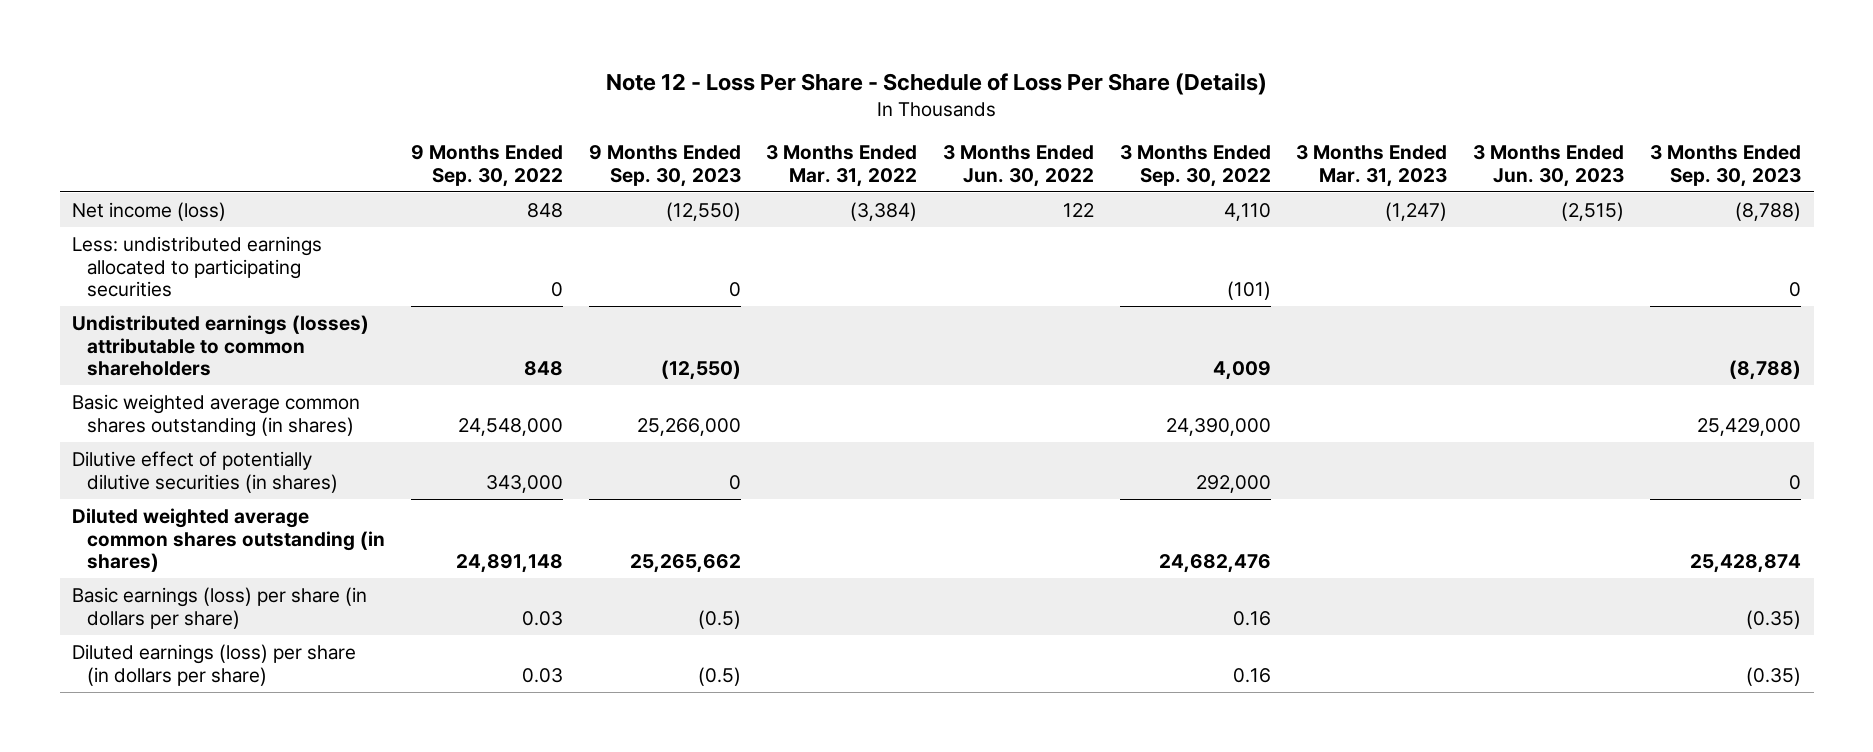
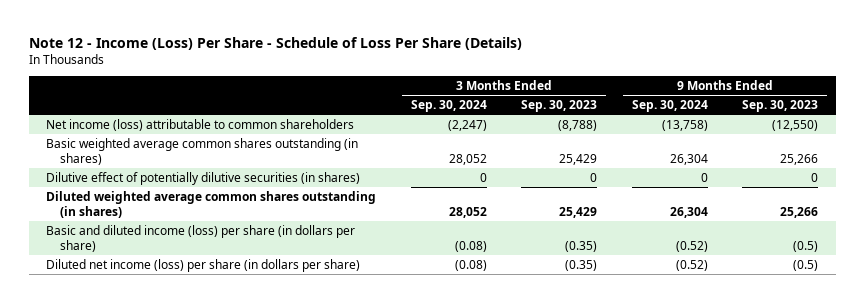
[605,72,1267,95] Note 12 - Loss Per Share - Schedule of Loss Per Share (Details) -> [29,36,523,50] Note 12 - Income (Loss) Per Share - Schedule of Loss Per Share (Details)
[410,145,563,187] 9 Months Ended Sep. 30, 2022 -> none
[766,145,918,187] 3 Months Ended Mar. 31, 2022 -> none
[943,145,1095,187] 3 Months Ended Jun. 30, 2022 -> none
[1119,145,1271,187] 3 Months Ended Sep. 30, 2022 -> none
[1296,145,1448,187] 3 Months Ended Mar. 31, 2023 -> none
[1473,145,1625,187] 3 Months Ended Jun. 30, 2023 -> none
none -> [410,100,487,113] Sep. 30, 2024
none -> [631,100,708,113] Sep. 30, 2024
[72,201,227,221] Net income (loss) -> none
[72,235,323,298] Less: undistributed earnings allocated to participating securities -> none
[72,314,370,377] Undistributed earnings (losses) attributable to common shareholders -> [46,118,355,131] Net income (loss) attributable to common shareholders
[636,417,741,436] 25,266,000 -> [780,154,819,166] 25,266
[1696,417,1801,436] 25,429,000 -> [559,154,598,166] 25,429
[629,554,741,574] 25,265,662 -> [780,207,819,219] 25,266
[1689,554,1801,574] 25,428,874 -> [559,207,598,219] 25,429
[72,586,368,629] Basic earnings (loss) per share (in dollars per share) -> [46,224,356,253] Basic and diluted income (loss) per share (in dollars per share)
[72,643,357,686] Diluted earnings (loss) per share (in dollars per share) -> [46,258,361,272] Diluted net income (loss) per share (in dollars per share)

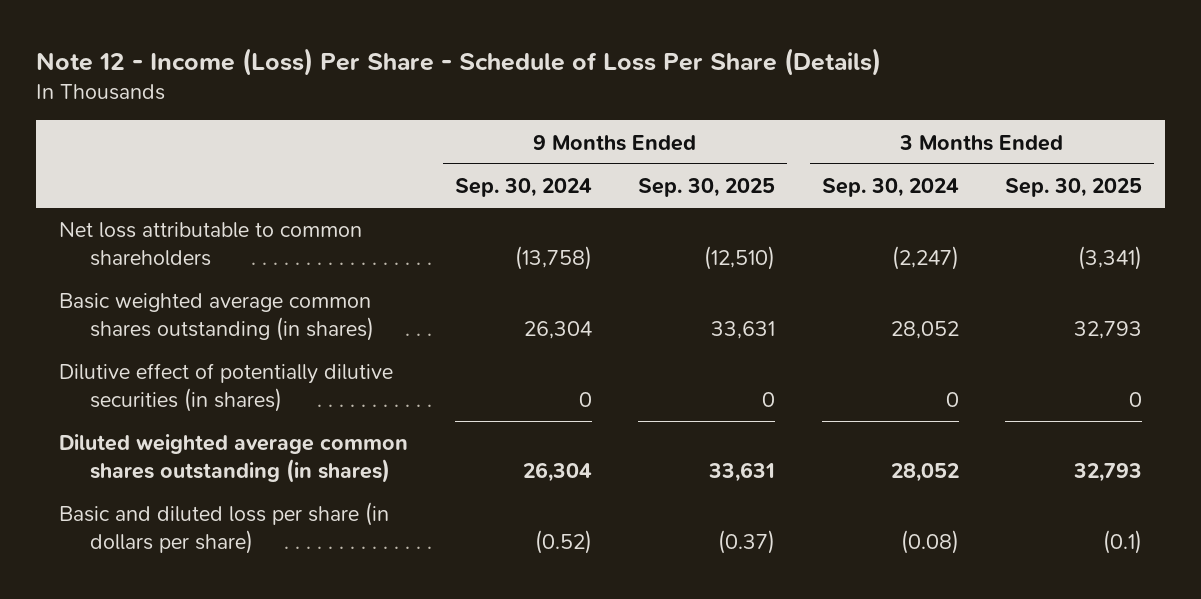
[521,100,598,113] Sep. 30, 2023 -> none
[742,100,819,113] Sep. 30, 2023 -> none
none -> [638,177,776,197] Sep. 30, 2025
none -> [1005,177,1143,197] Sep. 30, 2025
[46,118,355,131] Net income (loss) attributable to common shareholders -> [59,222,363,266] Net loss attributable to common shareholders
[46,258,361,272] Diluted net income (loss) per share (in dollars per share) -> none
[46,224,356,253] Basic and diluted income (loss) per share (in dollars per share) -> [59,502,390,554] Basic and diluted loss per share (in dollars per share)

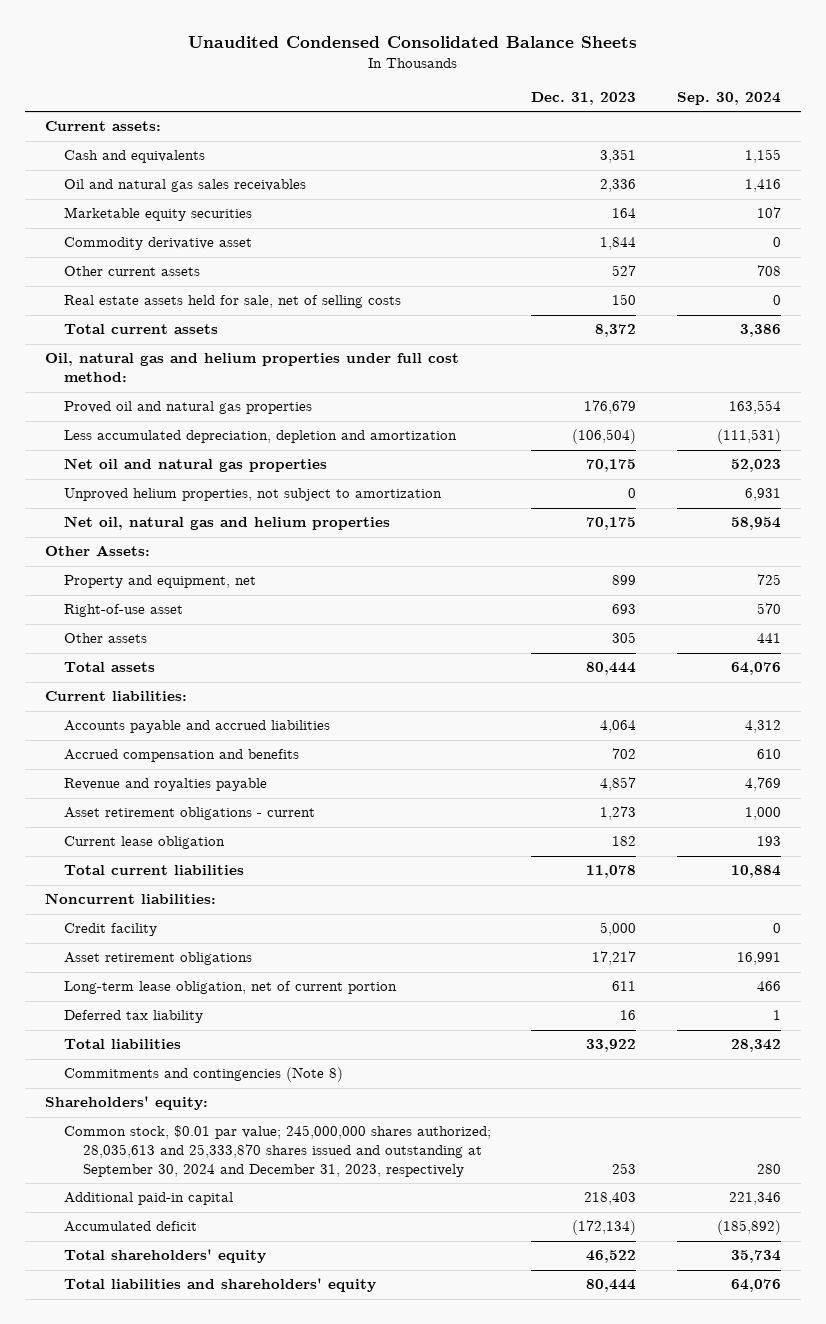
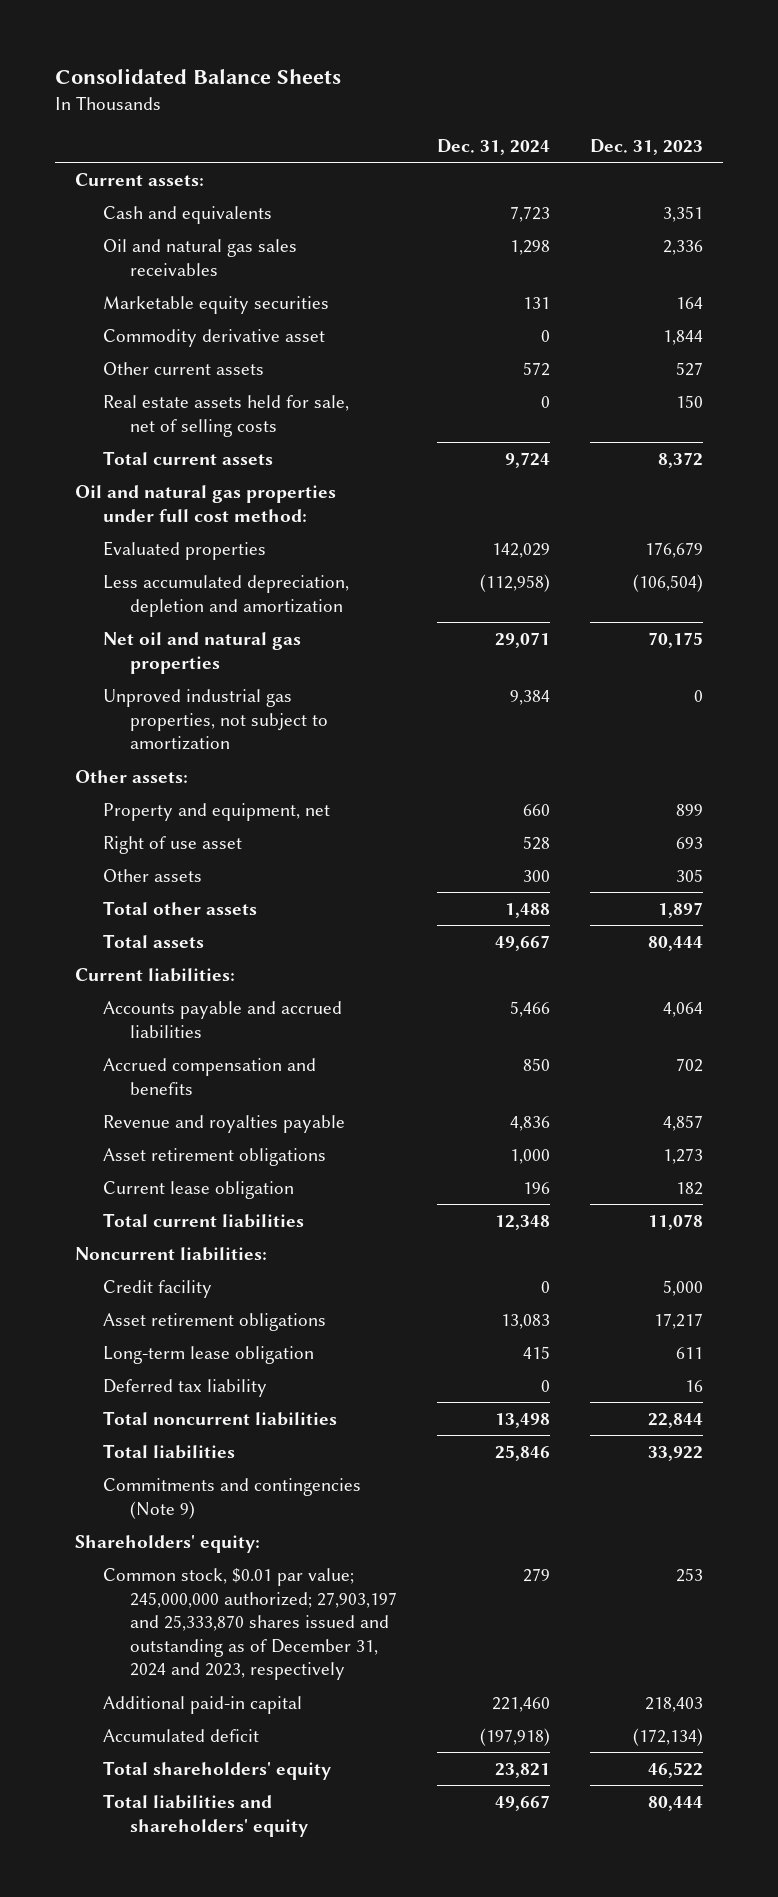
[187,35,637,48] Unaudited Condensed Consolidated Balance Sheets -> [54,68,341,85] Consolidated Balance Sheets
[676,91,781,105] Sep. 30, 2024 -> none
none -> [437,138,551,155] Dec. 31, 2024
[45,353,460,383] Oil, natural gas and helium properties under full cost method: -> [74,484,336,522] Oil and natural gas properties under full cost method:
[64,401,313,415] Proved oil and natural gas properties -> [102,540,266,560] Evaluated properties
[64,516,391,531] Net oil, natural gas and helium properties -> none
[64,488,443,502] Unproved helium properties, not subject to amortization -> [102,688,329,751] Unproved industrial gas properties, not subject to amortization
[45,545,151,557] Other Assets: -> [74,769,188,783] Other assets:
[64,604,184,618] Right-of-use asset -> [102,835,242,854] Right of use asset
none -> [102,900,257,915] Total other assets
[64,807,316,821] Asset retirement obligations - current -> [102,1147,326,1166] Asset retirement obligations
[64,981,398,995] Long-term lease obligation, net of current portion -> [102,1345,314,1364] Long-term lease obligation
none -> [102,1410,337,1426] Total noncurrent liabilities
[64,1067,344,1083] Commitments and contingencies (Note 8) -> [102,1477,361,1519] Commitments and contingencies (Note 9)
[64,1125,492,1177] Common stock, $0.01 par value; 245,000,000 shares authorized; 28,035,613 and 25,333,870 shares issued and outstanding at September 30, 2024 and December 31, 2023, respectively -> [102,1567,398,1681] Common stock, $0.01 par value; 245,000,000 authorized; 27,903,197 and 25,333,870 shares issued and outstanding as of December 31, 2024 and 2023, respectively

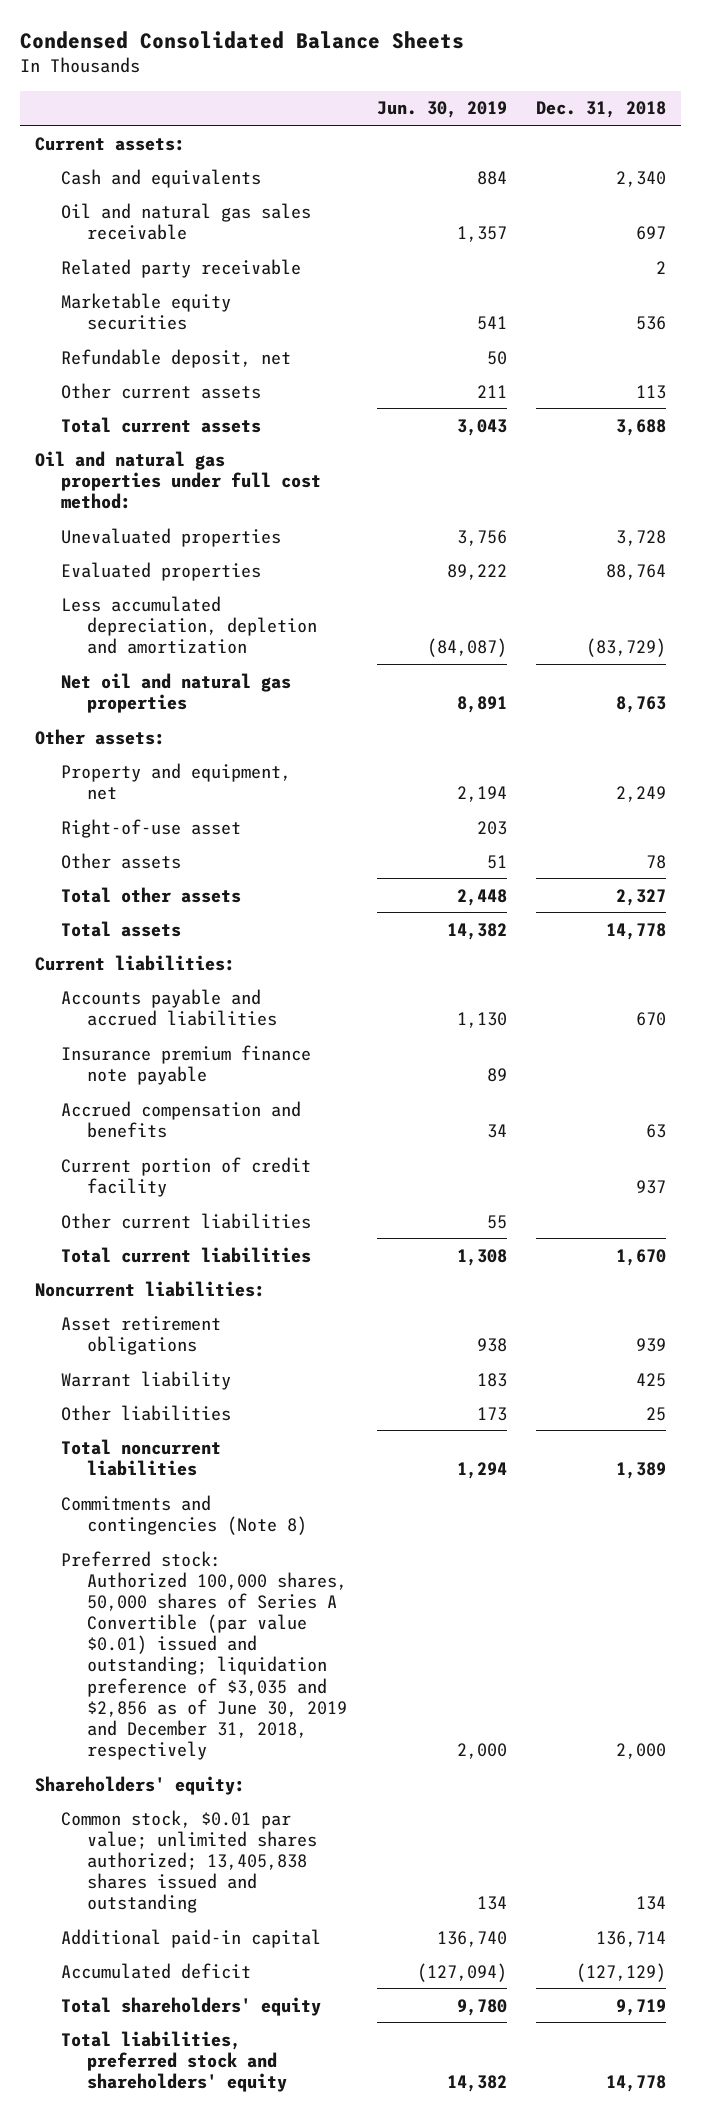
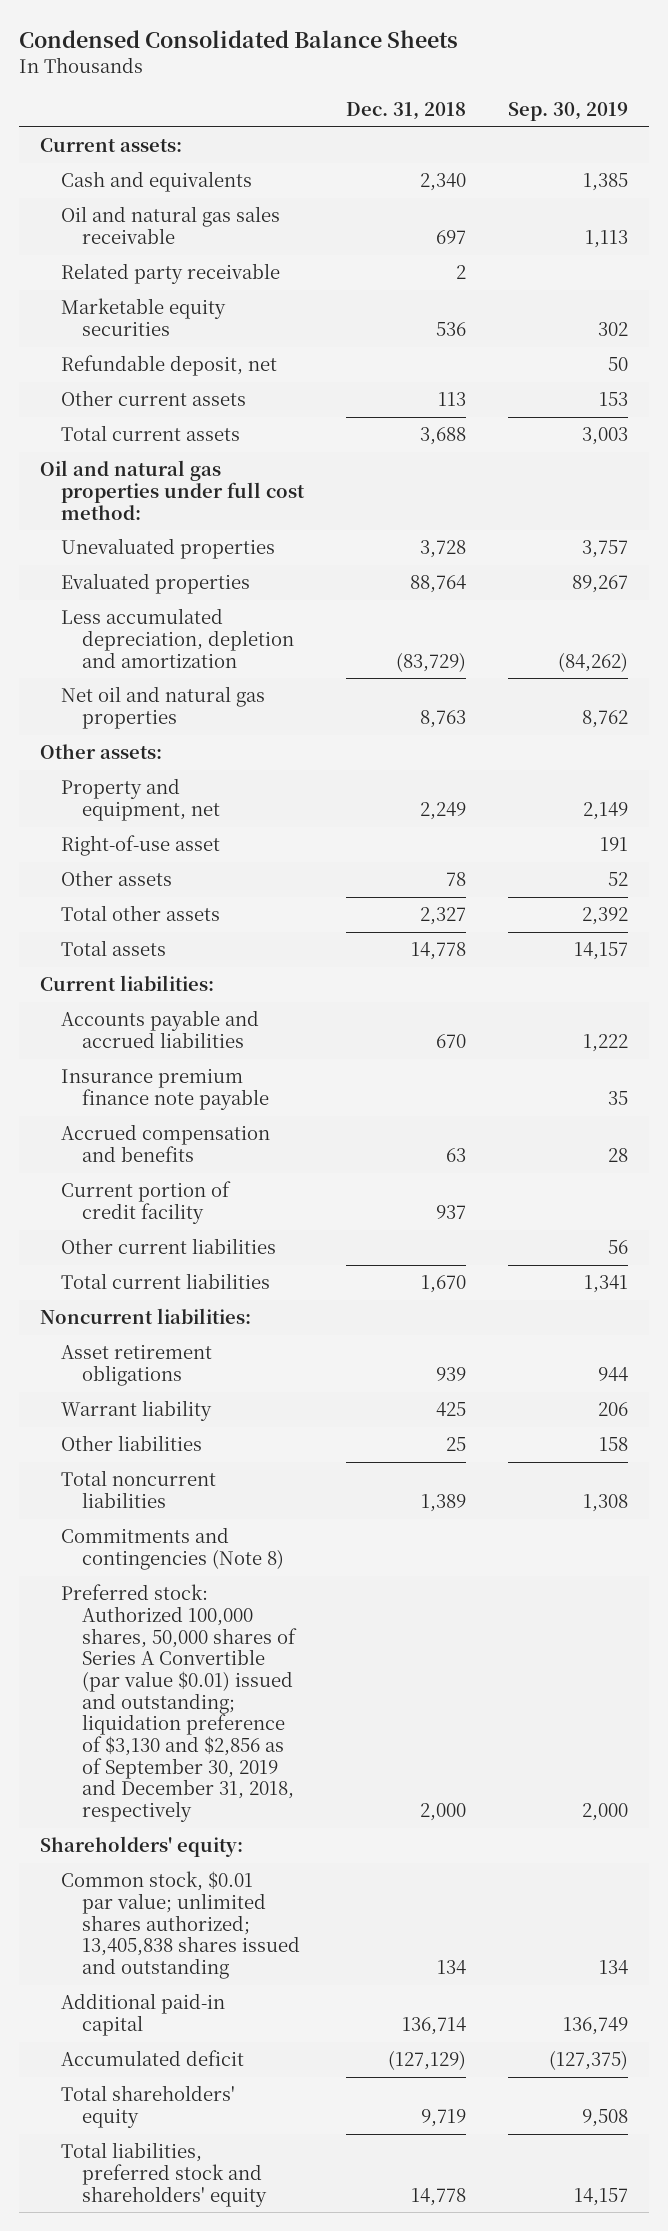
[376,101,507,119] Jun. 30, 2019 -> none
none -> [508,102,629,122] Sep. 30, 2019
[60,1550,347,1760] Preferred stock: Authorized 100,000 shares, 50,000 shares of Series A Convertible (par value $0.01) issued and outstanding; liquidation preference of $3,035 and $2,856 as of June 30, 2019 and December 31, 2018, respectively -> [60,1584,298,1822] Preferred stock: Authorized 100,000 shares, 50,000 shares of Series A Convertible (par value $0.01) issued and outstanding; liquidation preference of $3,130 and $2,856 as of September 30, 2019 and December 31, 2018, respectively

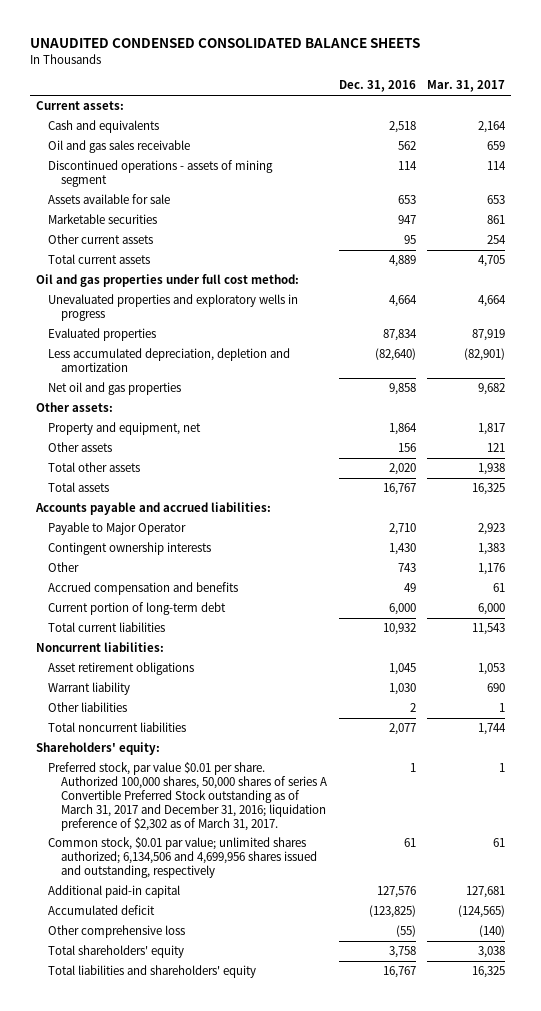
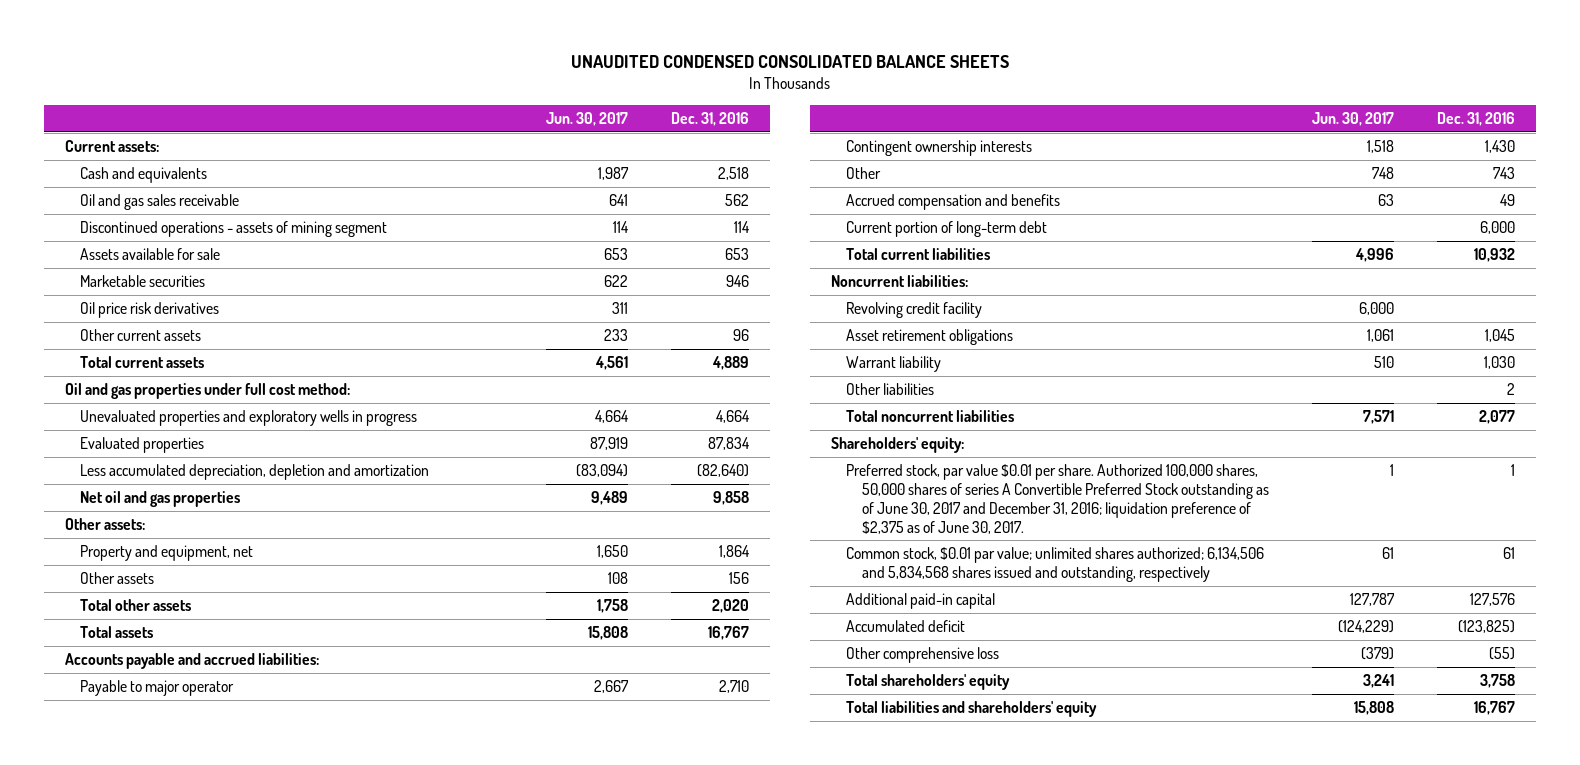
[427,80,506,93] Mar. 31, 2017 -> none
none -> [545,112,628,127] Jun. 30, 2017
[397,215,416,225] 947 -> [725,275,749,288] 946
none -> [80,302,220,319] Oil price risk derivatives
[403,235,416,245] 95 -> [732,329,749,342] 96
[48,522,187,536] Payable to Major Operator -> [80,680,235,697] Payable to major operator
none -> [846,302,983,319] Revolving credit facility
[48,762,327,831] Preferred stock, par value $0.01 per share. Authorized 100,000 shares, 50,000 shares of series A Convertible Preferred Stock outstanding as of March 31, 2017 and December 31, 2016; liquidation preference of $2,302 as of March 31, 2017. -> [846,464,1269,534] Preferred stock, par value $0.01 per share. Authorized 100,000 shares, 50,000 shares of series A Convertible Preferred Stock outstanding as of June 30, 2017 and December 31, 2016; liquidation preference of $2,375 as of June 30, 2017.
[48,837,317,878] Common stock, $0.01 par value; unlimited shares authorized; 6,134,506 and 4,699,956 shares issued and outstanding, respectively -> [846,547,1265,582] Common stock, $0.01 par value; unlimited shares authorized; 6,134,506 and 5,834,568 shares issued and outstanding, respectively

